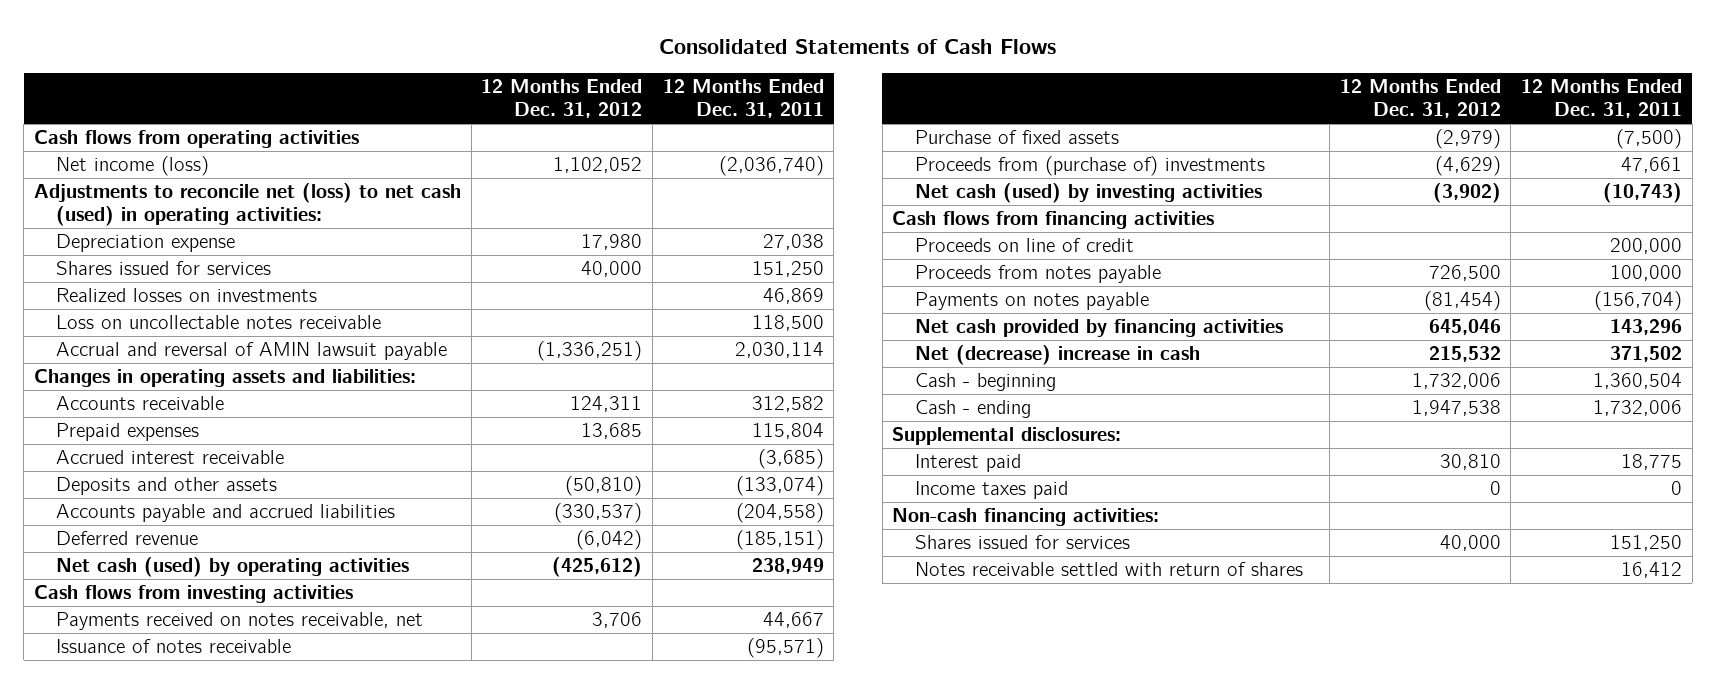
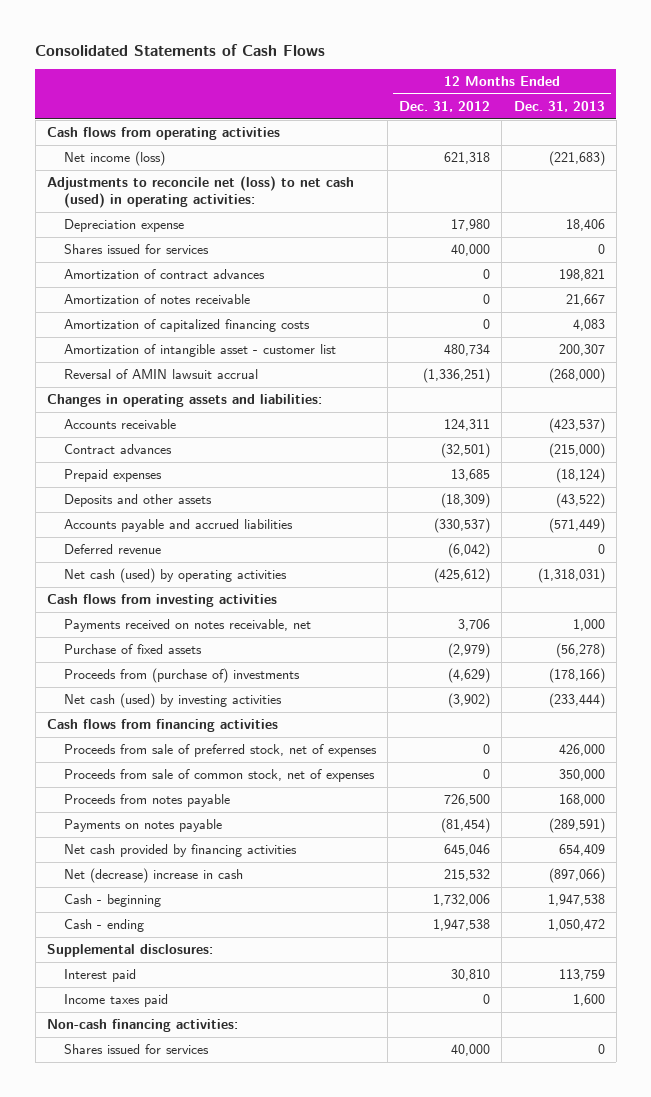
[662,79,824,119] 12 Months Ended Dec. 31, 2011 -> none
none -> [513,101,605,113] Dec. 31, 2013
[553,157,643,174] 1,102,052 -> [444,152,491,165] 621,318
[56,288,318,303] Realized losses on investments -> none
[56,315,382,330] Loss on uncollectable notes receivable -> none
none -> [63,269,265,280] Amortization of contract advances
none -> [63,294,250,305] Amortization of notes receivable
none -> [63,319,310,333] Amortization of capitalized financing costs
none -> [63,344,336,358] Amortization of intangible asset - customer list
[56,342,448,361] Accrual and reversal of AMIN lawsuit payable -> [63,369,258,380] Reversal of AMIN lawsuit accrual
none -> [63,444,172,455] Contract advances
[56,450,285,465] Accrued interest receivable -> none
[565,476,643,497] (50,810) -> [441,493,491,509] (18,309)
[56,639,292,654] Issuance of notes receivable -> none
[914,238,1134,253] Proceeds on line of credit -> none
none -> [63,744,377,758] Proceeds from sale of preferred stock, net of expenses
none -> [63,769,375,783] Proceeds from sale of common stock, net of expenses
[914,562,1303,577] Notes receivable settled with return of shares -> none

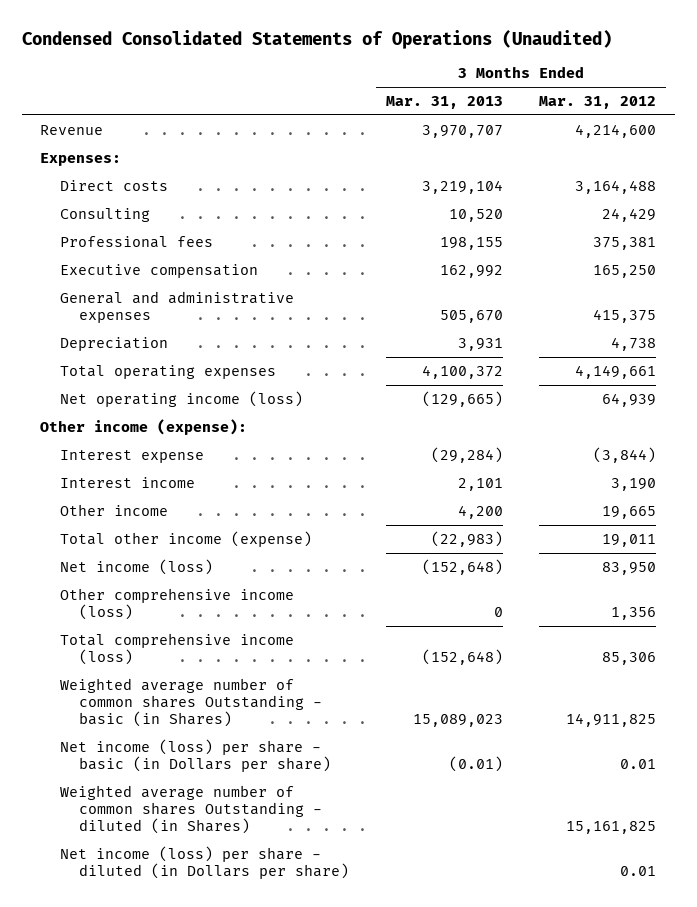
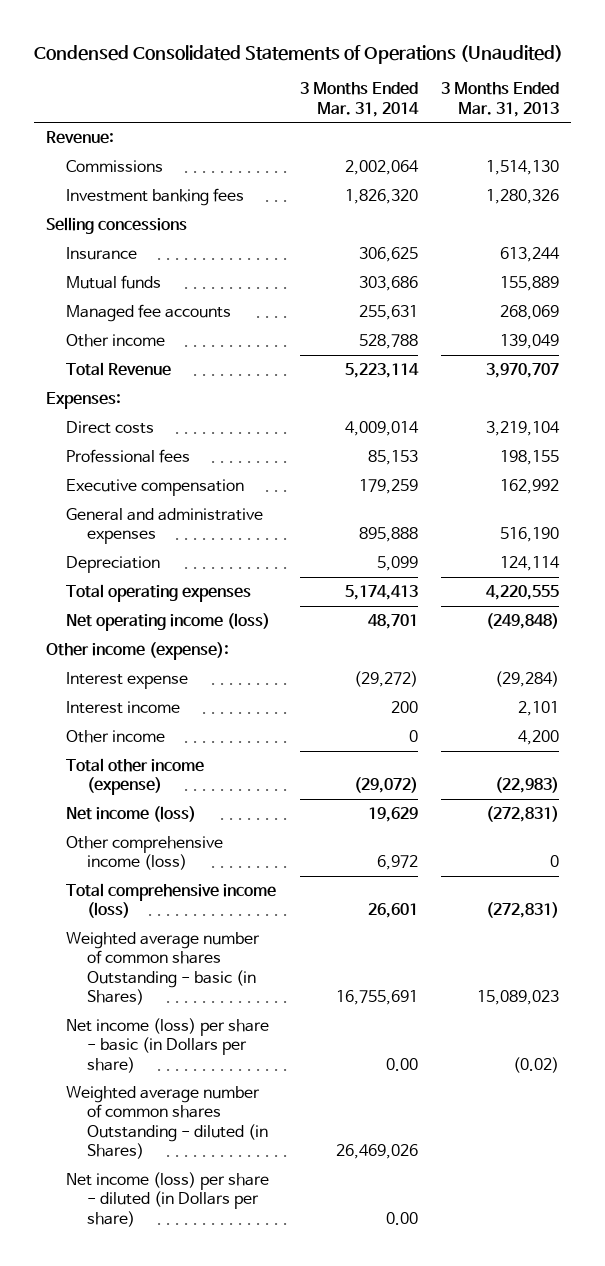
[539,95,657,109] Mar. 31, 2012 -> none
none -> [299,82,419,117] 3 Months Ended Mar. 31, 2014
none -> [45,130,114,144] Revenue:
none -> [66,159,164,172] Commissions
none -> [66,187,245,206] Investment banking fees
none -> [45,216,187,234] Selling concessions
none -> [66,246,138,260] Insurance
none -> [66,274,162,289] Mutual funds
none -> [66,303,232,322] Managed fee accounts
none -> [66,333,166,347] Other income
[40,124,104,135] Revenue -> [66,361,172,376] Total Revenue
[59,207,150,222] Consulting -> none
[439,310,503,324] 505,670 -> [499,527,559,543] 516,190
[457,337,503,351] 3,931 -> [499,555,560,571] 124,114
[421,364,503,379] 4,100,372 -> [485,584,559,600] 4,220,555
[421,390,503,407] (129,665) -> [485,612,559,629] (249,848)
[421,558,503,575] (152,648) -> [485,805,559,822] (272,831)
[421,649,503,666] (152,648) -> [485,902,559,919] (272,831)
[448,756,503,773] (0.01) -> [512,1056,559,1073] (0.02)

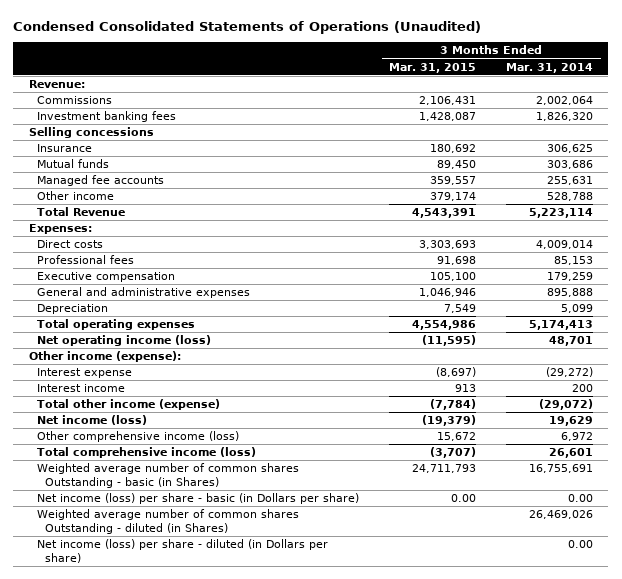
[440,82,559,117] 3 Months Ended Mar. 31, 2013 -> none
none -> [389,62,477,73] Mar. 31, 2015
[66,729,166,743] Other income -> none

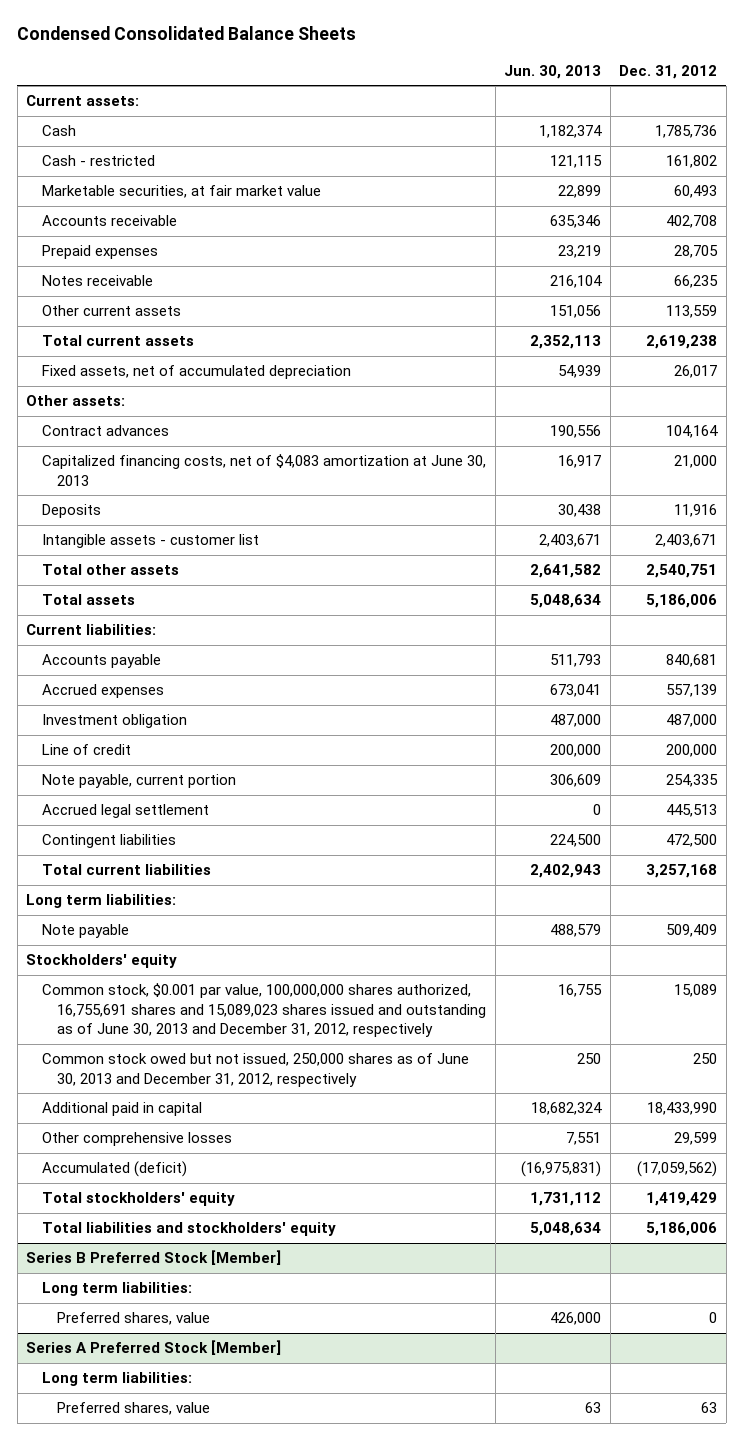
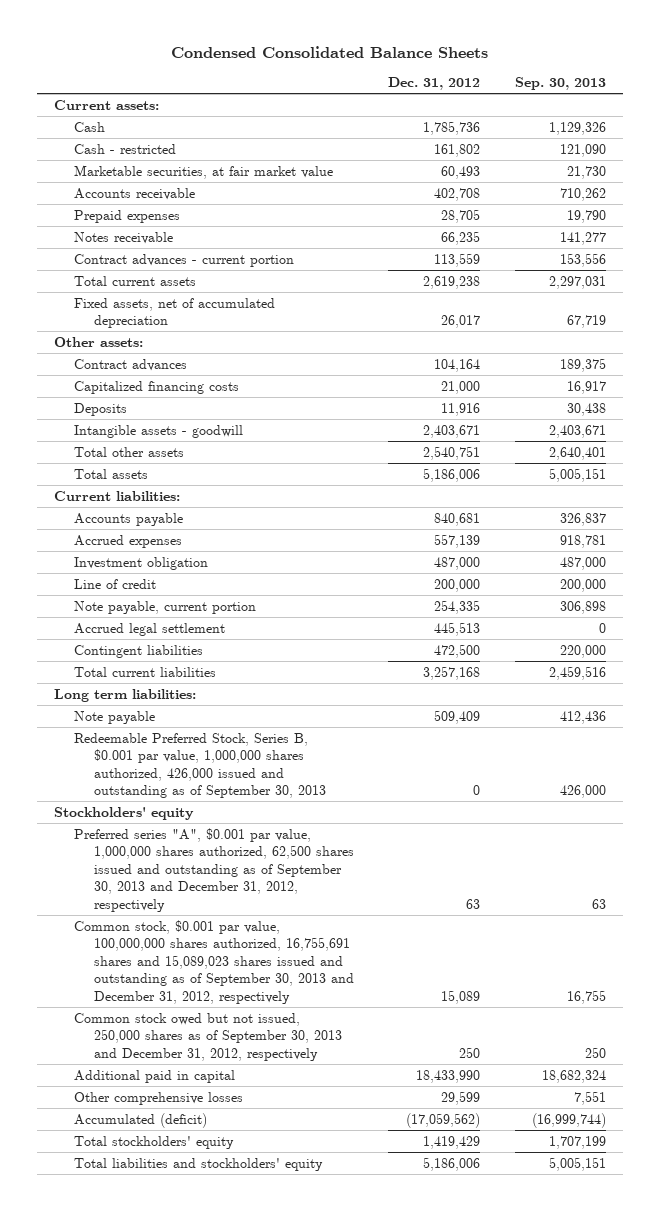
[504,64,602,79] Jun. 30, 2013 -> none
none -> [514,76,606,90] Sep. 30, 2013
[41,305,181,317] Other current assets -> [73,253,294,267] Contract advances - current portion
[41,454,486,486] Capitalized financing costs, net of $4,083 amortization at June 30, 2013 -> [73,380,239,394] Capitalized financing costs
[41,534,259,549] Intangible assets - customer list -> [73,424,243,438] Intangible assets - goodwill
none -> [73,732,327,799] Redeemable Preferred Stock, Series B, $0.001 par value, 1,000,000 shares authorized, 426,000 issued and outstanding as of September 30, 2013
none -> [73,827,355,912] Preferred series "A", $0.001 par value, 1,000,000 shares authorized, 62,500 shares issued and outstanding as of September 30, 2013 and December 31, 2012, respectively
[41,983,487,1037] Common stock, $0.001 par value, 100,000,000 shares authorized, 16,755,691 shares and 15,089,023 shares issued and outstanding as of June 30, 2013 and December 31, 2012, respectively -> [73,919,355,1004] Common stock, $0.001 par value, 100,000,000 shares authorized, 16,755,691 shares and 15,089,023 shares issued and outstanding as of September 30, 2013 and December 31, 2012, respectively
[41,1053,469,1087] Common stock owed but not issued, 250,000 shares as of June 30, 2013 and December 31, 2012, respectively -> [73,1012,343,1061] Common stock owed but not issued, 250,000 shares as of September 30, 2013 and December 31, 2012, respectively
[26,1250,282,1266] Series B Preferred Stock [Member] -> none
[41,1282,192,1297] Long term liabilities: -> none
[57,1312,211,1326] Preferred shares, value -> none
[26,1340,282,1356] Series A Preferred Stock [Member] -> none
[41,1372,192,1387] Long term liabilities: -> none
[57,1402,211,1416] Preferred shares, value -> none

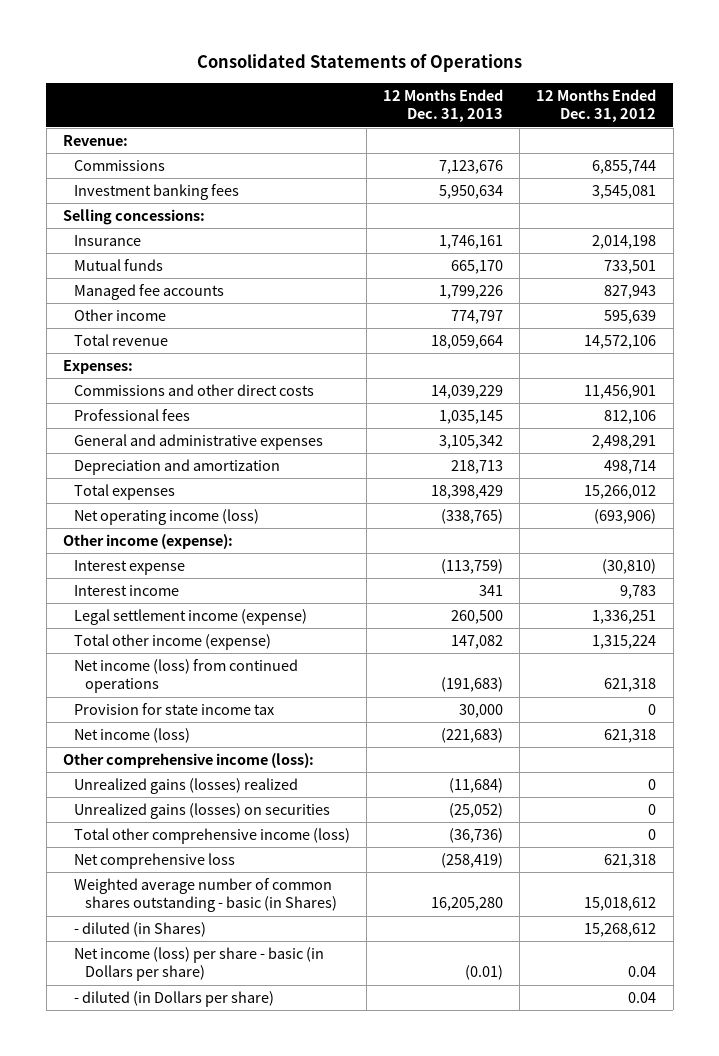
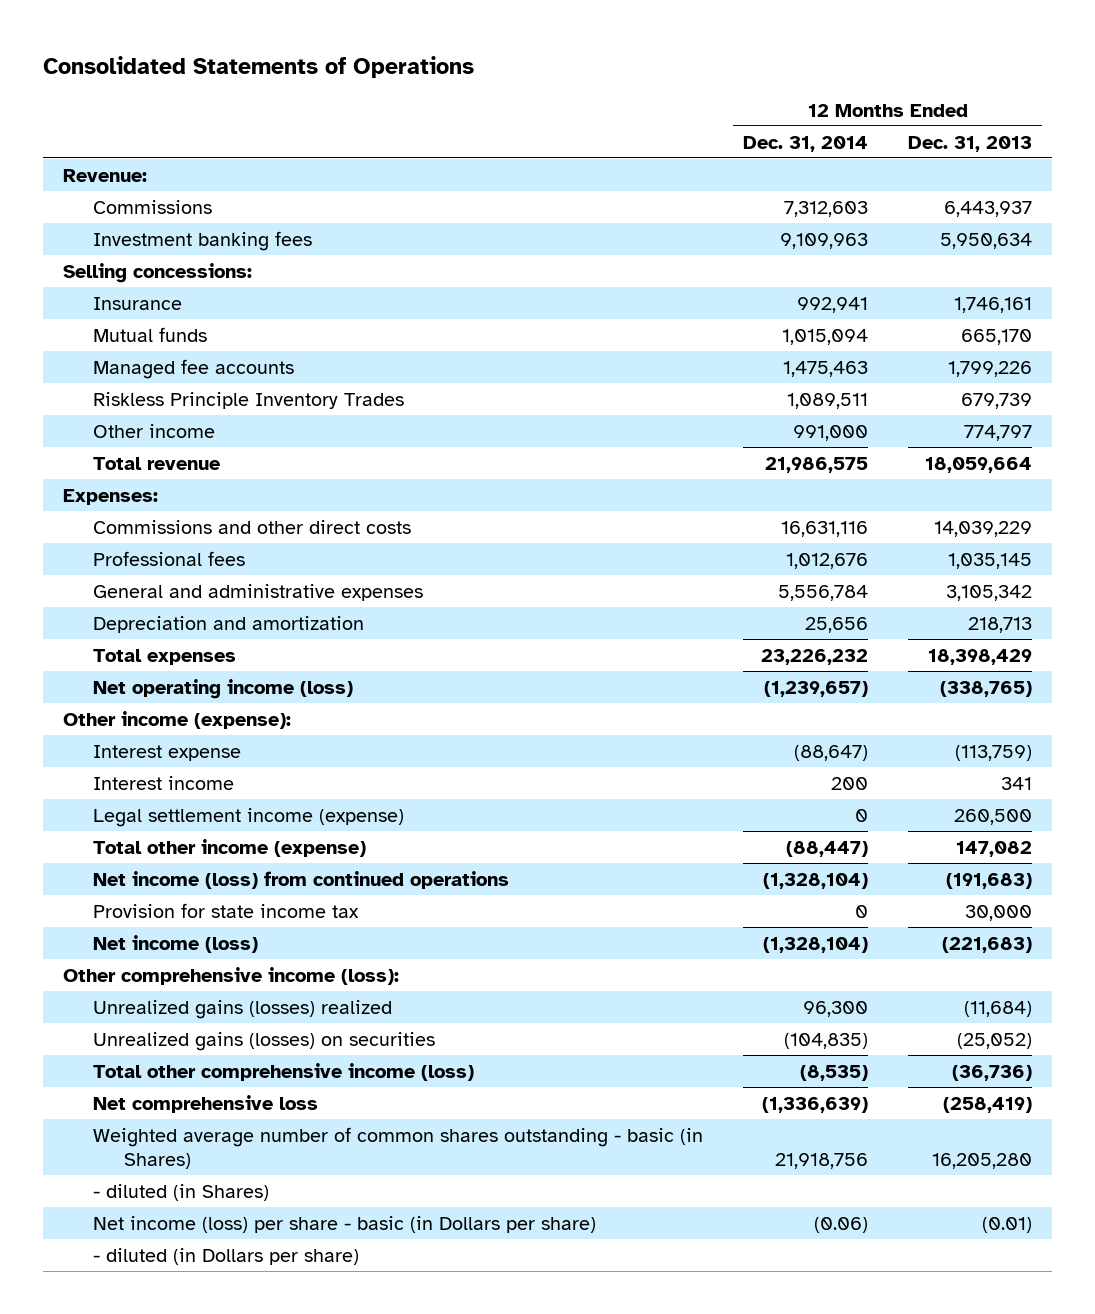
[536,88,657,123] 12 Months Ended Dec. 31, 2012 -> none
none -> [743,135,869,152] Dec. 31, 2014
[439,160,504,175] 7,123,676 -> [944,200,1033,217] 6,443,937
none -> [93,391,405,409] Riskless Principle Inventory Trades

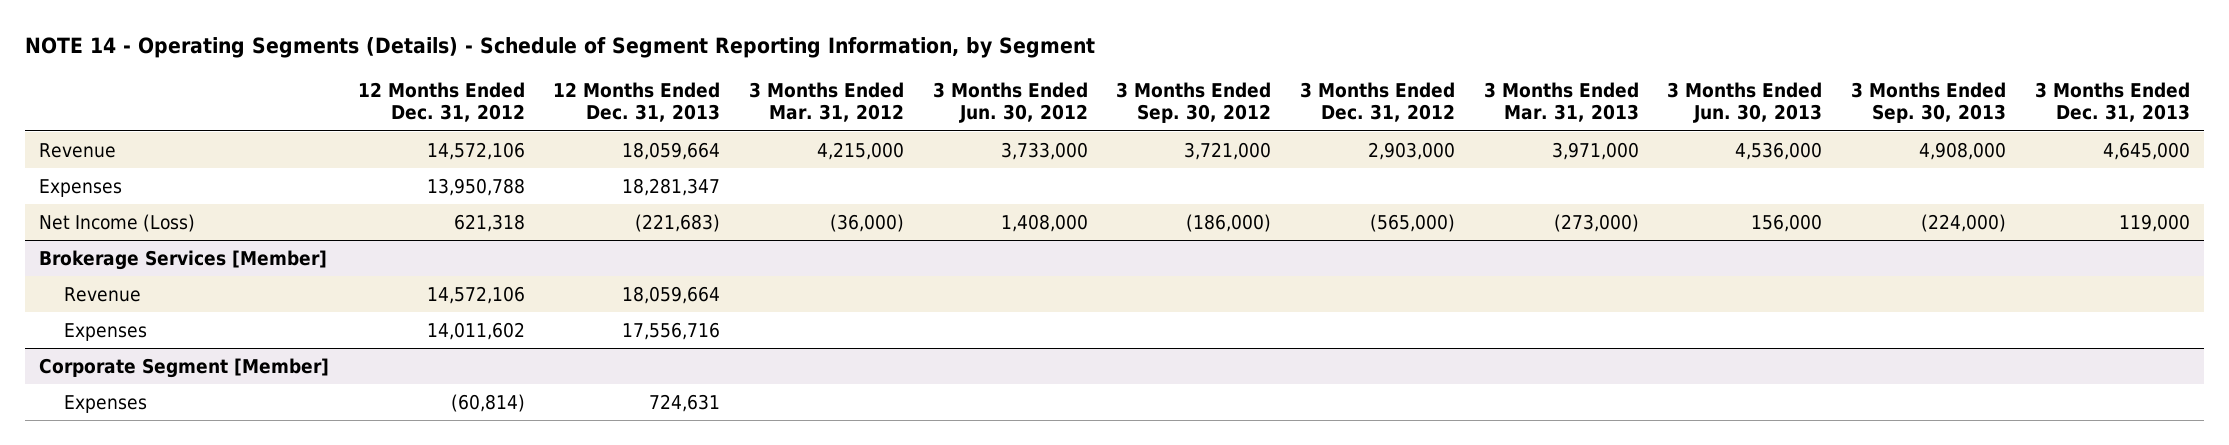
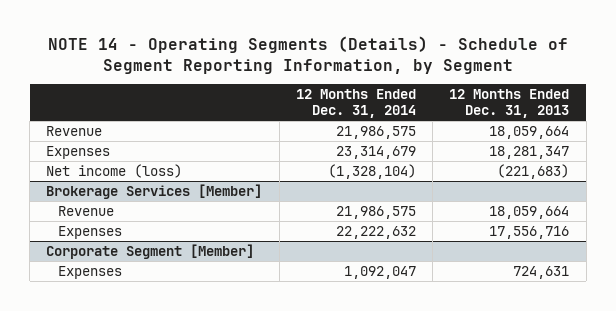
[357,81,525,123] 12 Months Ended Dec. 31, 2012 -> none
[749,81,905,123] 3 Months Ended Mar. 31, 2012 -> none
[932,81,1088,124] 3 Months Ended Jun. 30, 2012 -> none
[1116,81,1272,124] 3 Months Ended Sep. 30, 2012 -> none
[1300,81,1456,123] 3 Months Ended Dec. 31, 2012 -> none
[1483,81,1639,123] 3 Months Ended Mar. 31, 2013 -> none
[1667,81,1823,124] 3 Months Ended Jun. 30, 2013 -> none
[1851,81,2007,124] 3 Months Ended Sep. 30, 2013 -> none
[2034,81,2190,123] 3 Months Ended Dec. 31, 2013 -> none
none -> [295,89,416,118] 12 Months Ended Dec. 31, 2014
[39,213,196,232] Net Income (Loss) -> [46,163,183,178] Net income (loss)

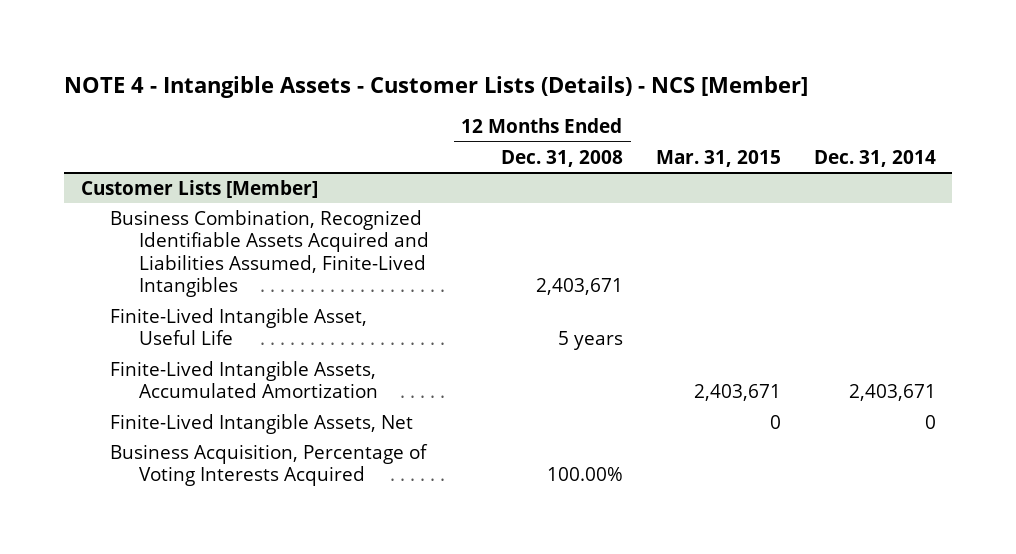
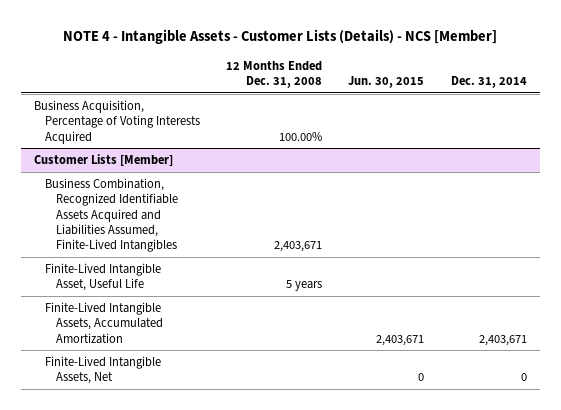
[655,149,781,167] Mar. 31, 2015 -> none
none -> [348,75,425,88] Jun. 30, 2015
none -> [34,100,201,144] Business Acquisition, Percentage of Voting Interests Acquired
[109,443,428,487] Business Acquisition, Percentage of Voting Interests Acquired -> none

